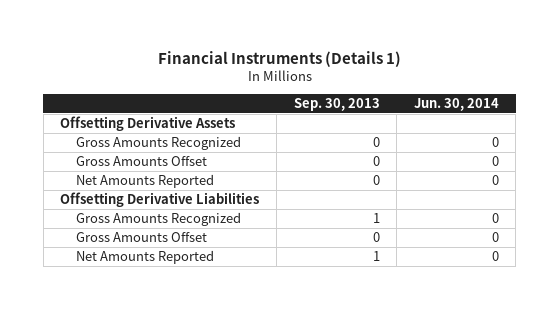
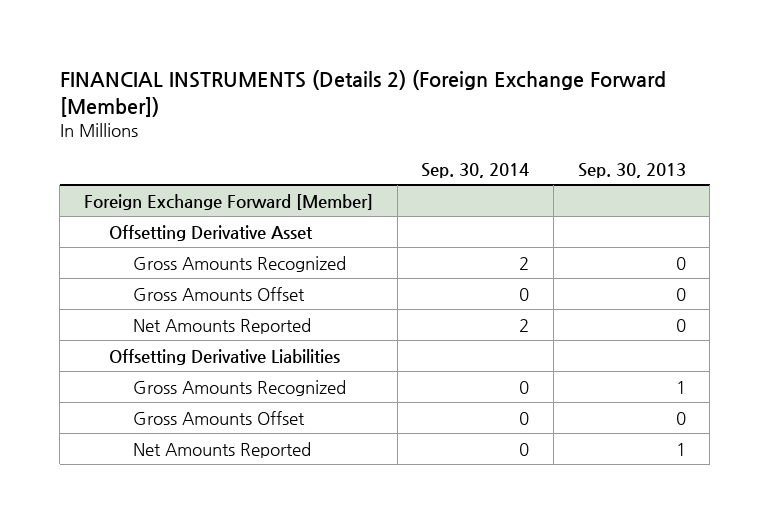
[157,50,401,67] Financial Instruments (Details 1) -> [59,70,666,117] FINANCIAL INSTRUMENTS (Details 2) (Foreign Exchange Forward [Member])
[413,98,499,112] Jun. 30, 2014 -> none
none -> [421,162,530,178] Sep. 30, 2014
none -> [83,193,373,210] Foreign Exchange Forward [Member]
[60,116,236,132] Offsetting Derivative Assets -> [108,224,313,241] Offsetting Derivative Asset

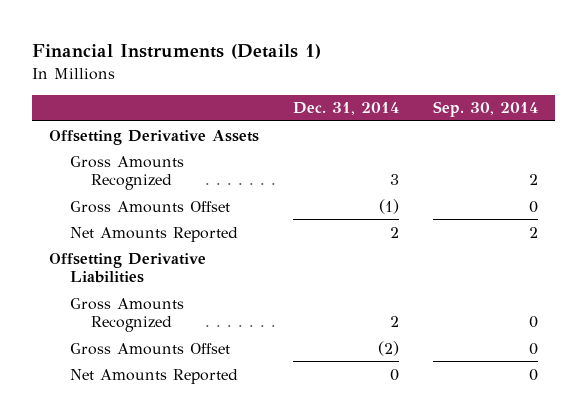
[59,70,666,117] FINANCIAL INSTRUMENTS (Details 2) (Foreign Exchange Forward [Member]) -> [32,44,322,60] Financial Instruments (Details 1)
[577,162,686,178] Sep. 30, 2013 -> none
none -> [293,102,400,116] Dec. 31, 2014
[83,193,373,210] Foreign Exchange Forward [Member] -> none
[108,224,313,241] Offsetting Derivative Asset -> [49,129,260,145] Offsetting Derivative Assets

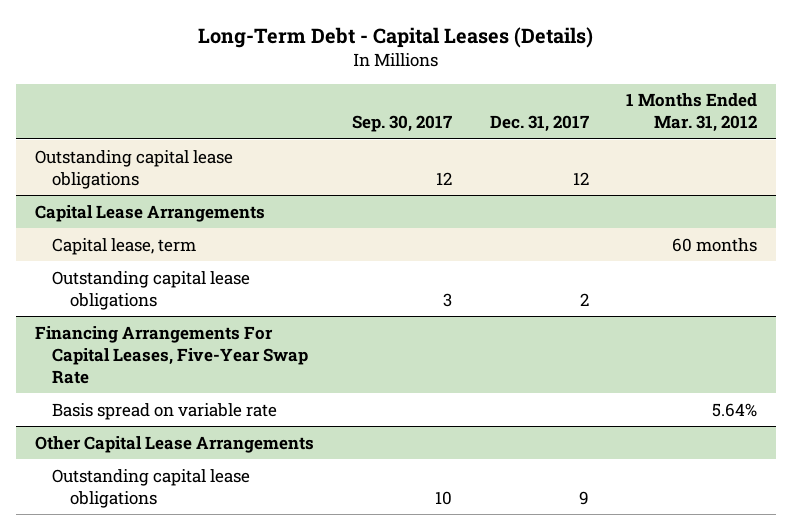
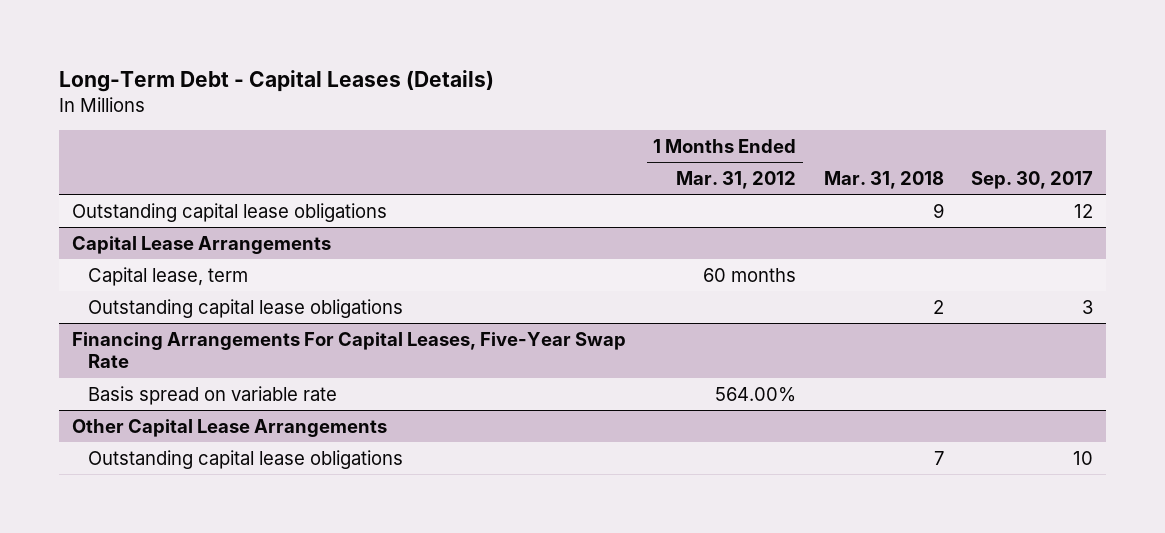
[489,115,589,133] Dec. 31, 2017 -> none
none -> [823,170,944,189] Mar. 31, 2018
[712,402,758,417] 5.64% -> [715,386,797,402] 564.00%

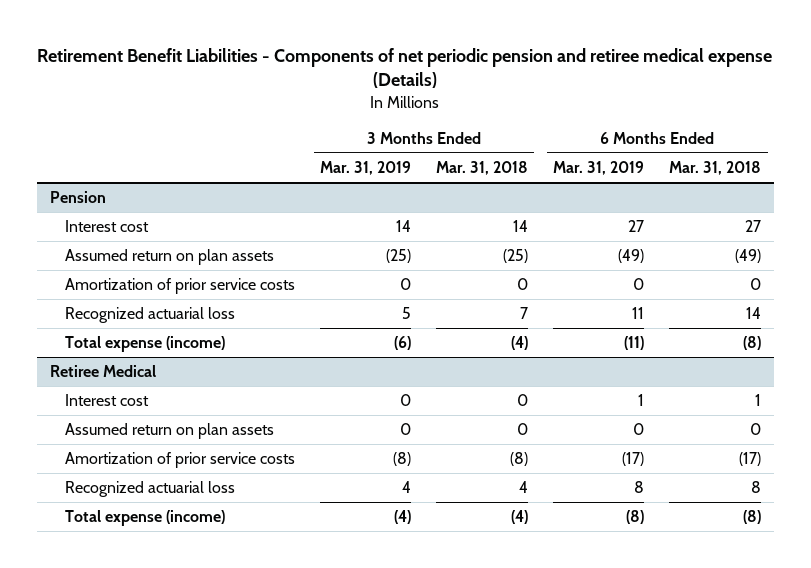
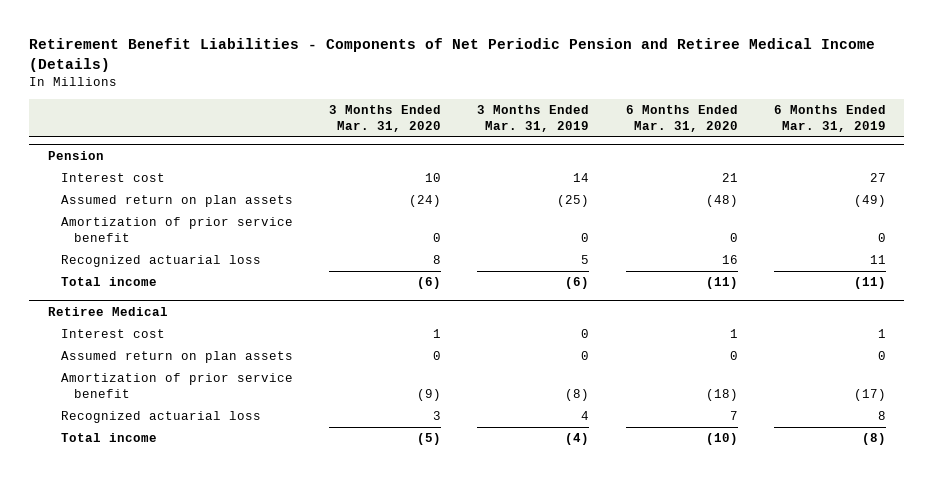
[37,47,773,89] Retirement Benefit Liabilities - Components of net periodic pension and retiree medical expense (Details) -> [29,38,876,72] Retirement Benefit Liabilities - Components of Net Periodic Pension and Retiree Medical Income (Details)
[436,161,529,176] Mar. 31, 2018 -> none
[669,161,762,176] Mar. 31, 2018 -> none
none -> [329,104,442,132] 3 Months Ended Mar. 31, 2020
none -> [625,104,738,132] 6 Months Ended Mar. 31, 2020
[64,278,295,295] Amortization of prior service costs -> [60,217,293,242] Amortization of prior service benefit
[64,336,225,353] Total expense (income) -> [60,277,157,287] Total income
[64,452,295,469] Amortization of prior service costs -> [60,373,293,398] Amortization of prior service benefit
[64,510,225,527] Total expense (income) -> [60,433,157,443] Total income

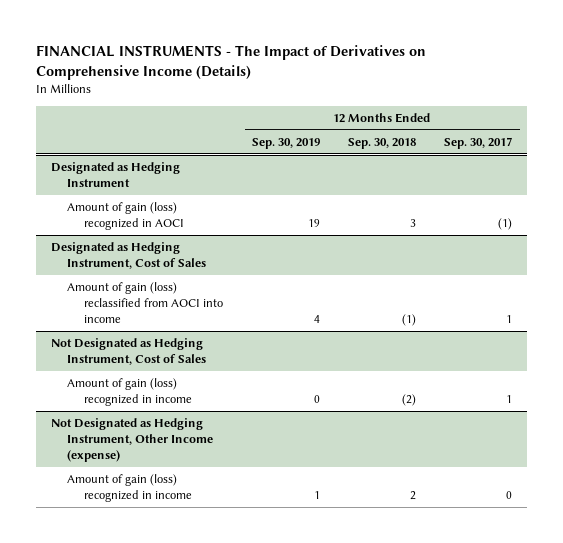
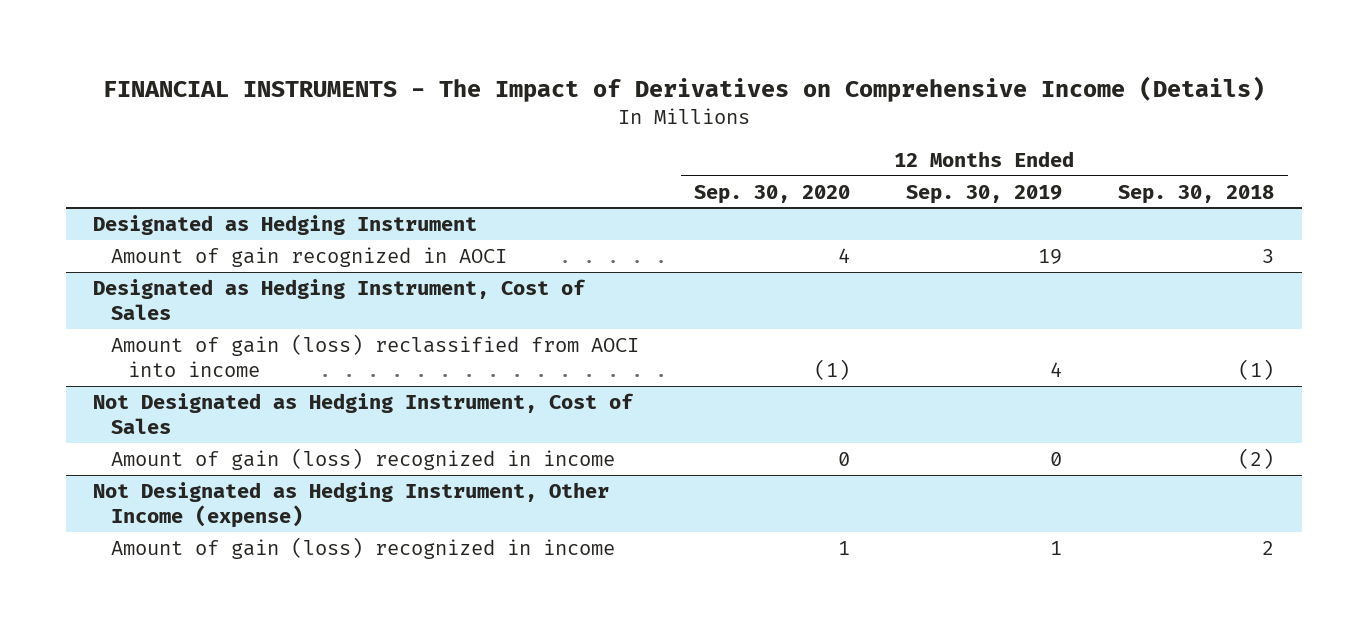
[444,136,513,149] Sep. 30, 2017 -> none
none -> [694,184,851,204] Sep. 30, 2020
[67,202,185,230] Amount of gain (loss) recognized in AOCI -> [110,246,507,267] Amount of gain recognized in AOCI

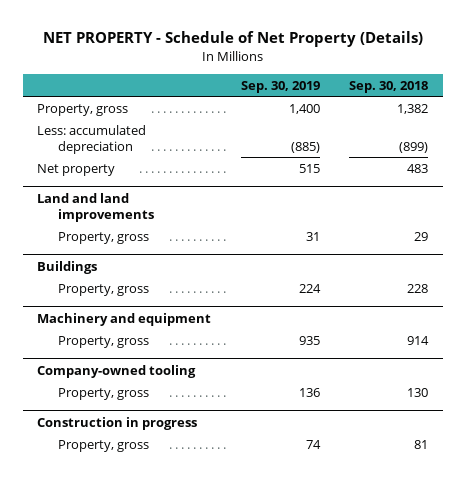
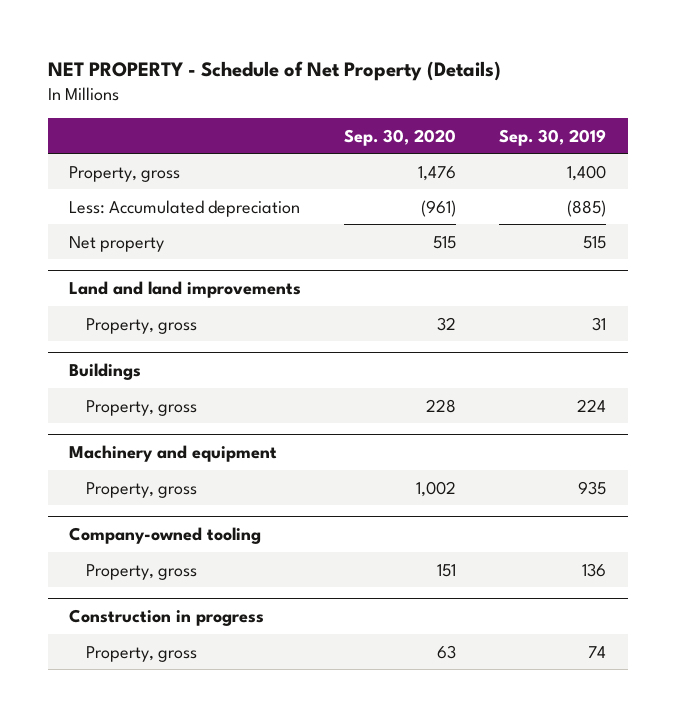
[348,80,428,93] Sep. 30, 2018 -> none
none -> [344,128,457,146] Sep. 30, 2020
[37,124,147,154] Less: accumulated depreciation -> [69,199,301,217] Less: Accumulated depreciation

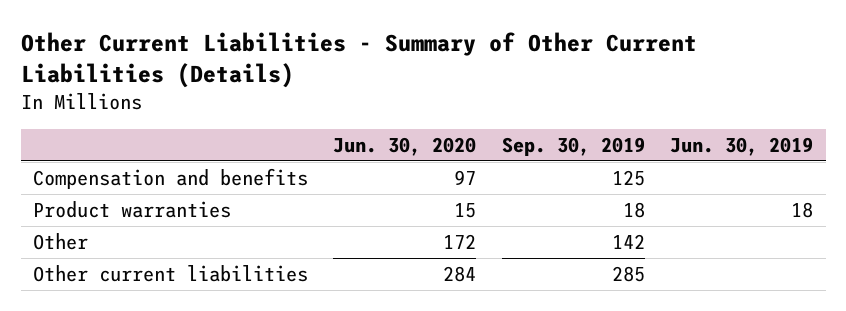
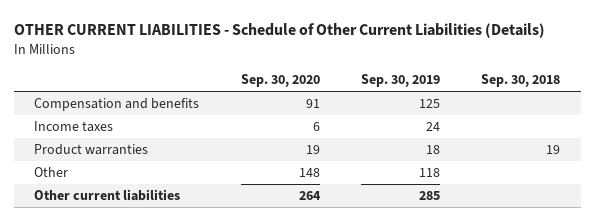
[20,32,697,89] Other Current Liabilities - Summary of Other Current Liabilities (Details) -> [13,23,545,39] OTHER CURRENT LIABILITIES - Schedule of Other Current Liabilities (Details)
[333,136,477,156] Jun. 30, 2020 -> none
[669,136,813,156] Jun. 30, 2019 -> none
none -> [240,74,320,88] Sep. 30, 2020
none -> [481,74,561,88] Sep. 30, 2018
none -> [34,120,114,132] Income taxes
[611,234,645,250] 142 -> [419,167,441,177] 118

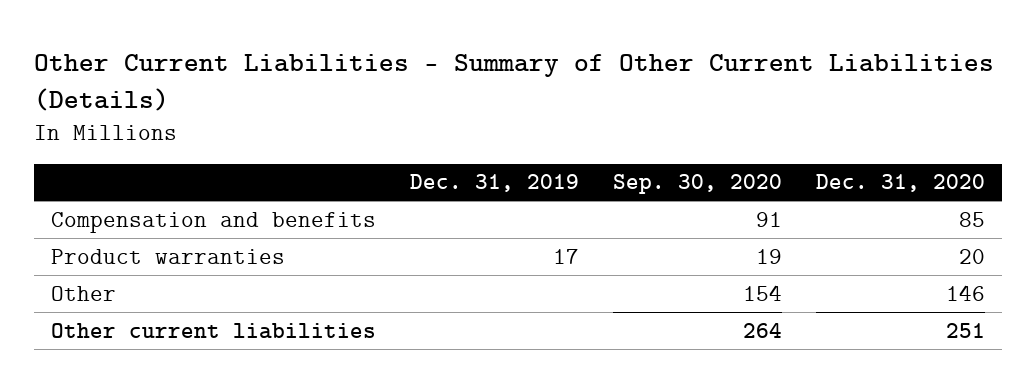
[13,23,545,39] OTHER CURRENT LIABILITIES - Schedule of Other Current Liabilities (Details) -> [34,54,995,111] Other Current Liabilities - Summary of Other Current Liabilities (Details)
[361,74,441,88] Sep. 30, 2019 -> none
[481,74,561,88] Sep. 30, 2018 -> none
none -> [410,174,580,193] Dec. 31, 2019
none -> [816,174,986,193] Dec. 31, 2020
[34,120,114,132] Income taxes -> none
[298,167,320,177] 148 -> [743,284,783,301] 154

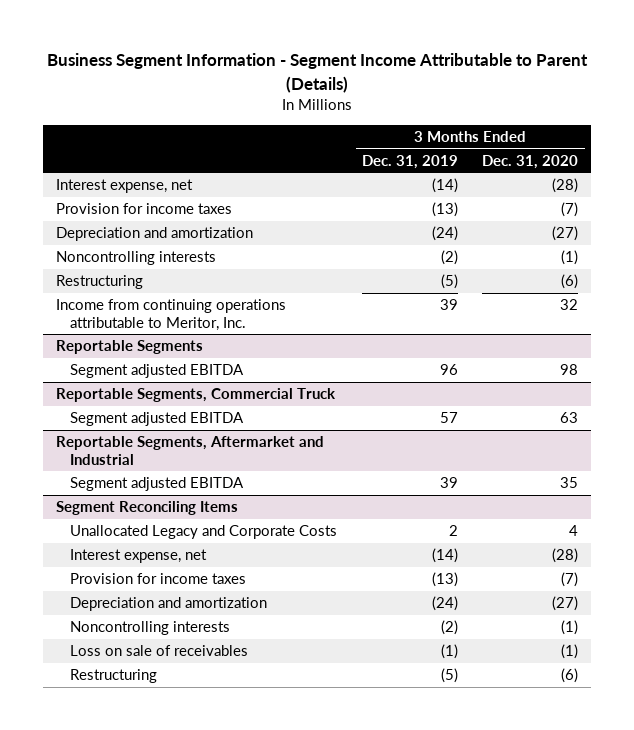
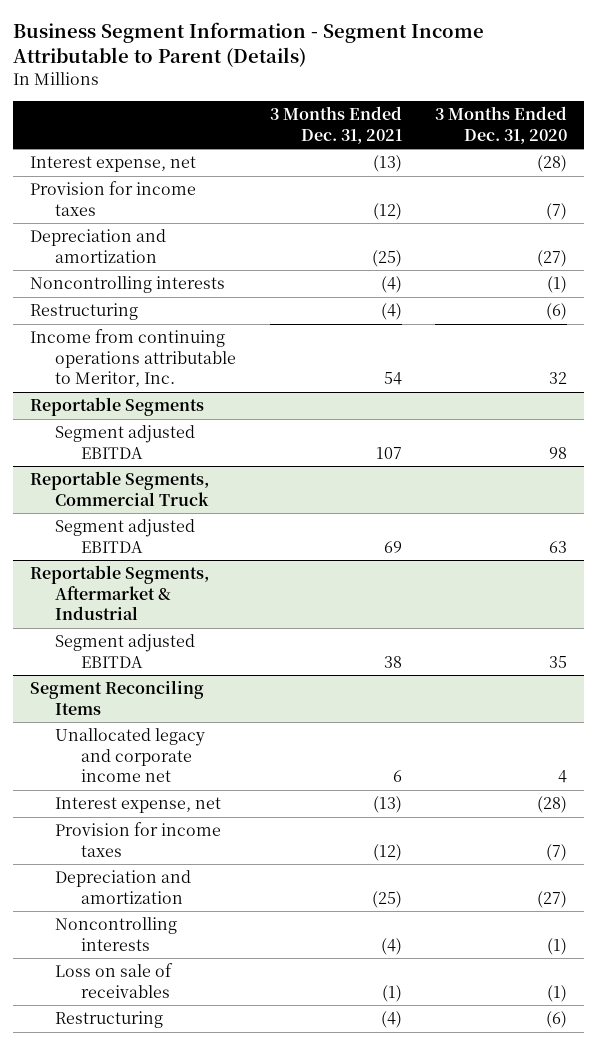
[361,154,458,169] Dec. 31, 2019 -> none
none -> [269,106,402,144] 3 Months Ended Dec. 31, 2021
[55,436,324,465] Reportable Segments, Aftermarket and Industrial -> [29,565,209,621] Reportable Segments, Aftermarket & Industrial
[70,525,338,540] Unallocated Legacy and Corporate Costs -> [55,728,206,783] Unallocated legacy and corporate income net

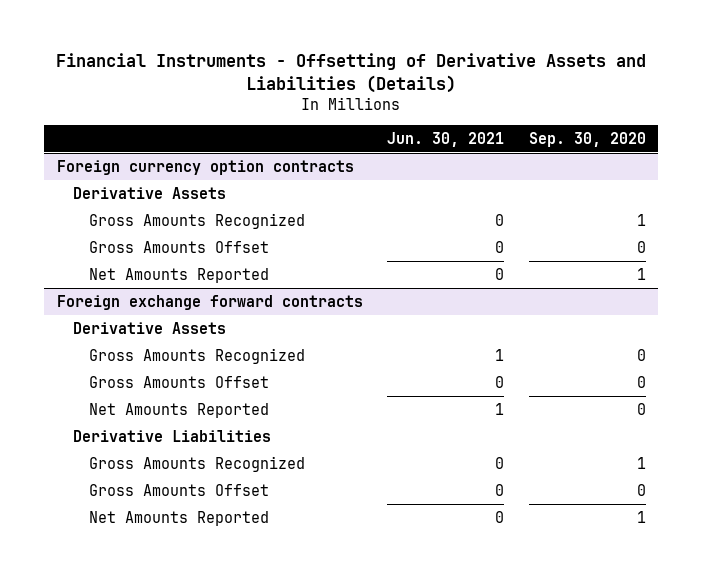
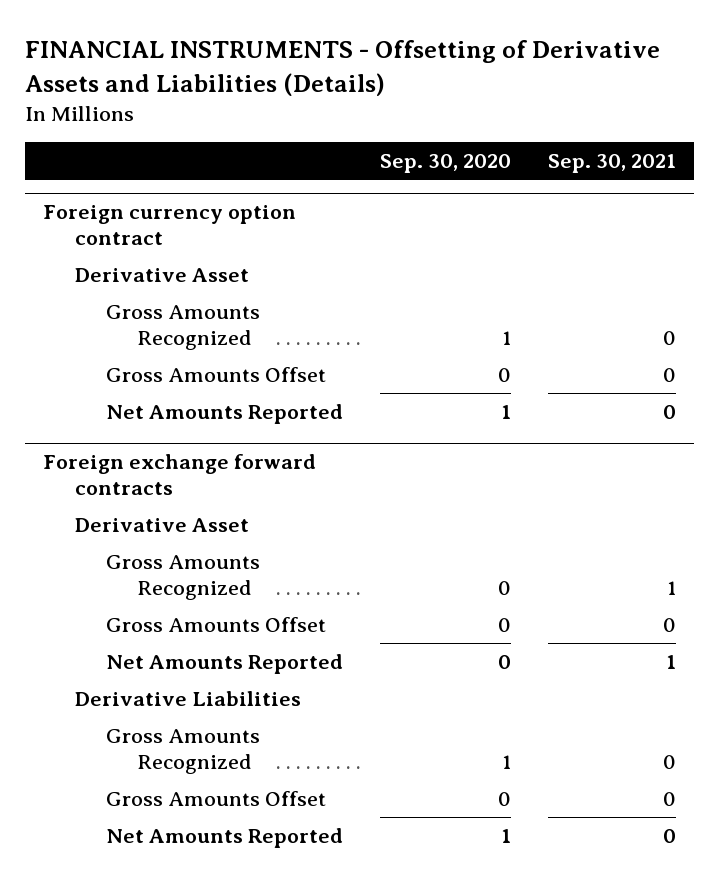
[56,53,647,94] Financial Instruments - Offsetting of Derivative Assets and Liabilities (Details) -> [24,40,660,96] FINANCIAL INSTRUMENTS - Offsetting of Derivative Assets and Liabilities (Details)
[387,132,505,148] Jun. 30, 2021 -> none
none -> [547,154,676,174] Sep. 30, 2021
[56,159,354,175] Foreign currency option contracts -> [43,205,297,246] Foreign currency option contract
[72,186,226,199] Derivative Assets -> [74,267,249,282] Derivative Asset
[72,321,226,334] Derivative Assets -> [74,517,249,532] Derivative Asset

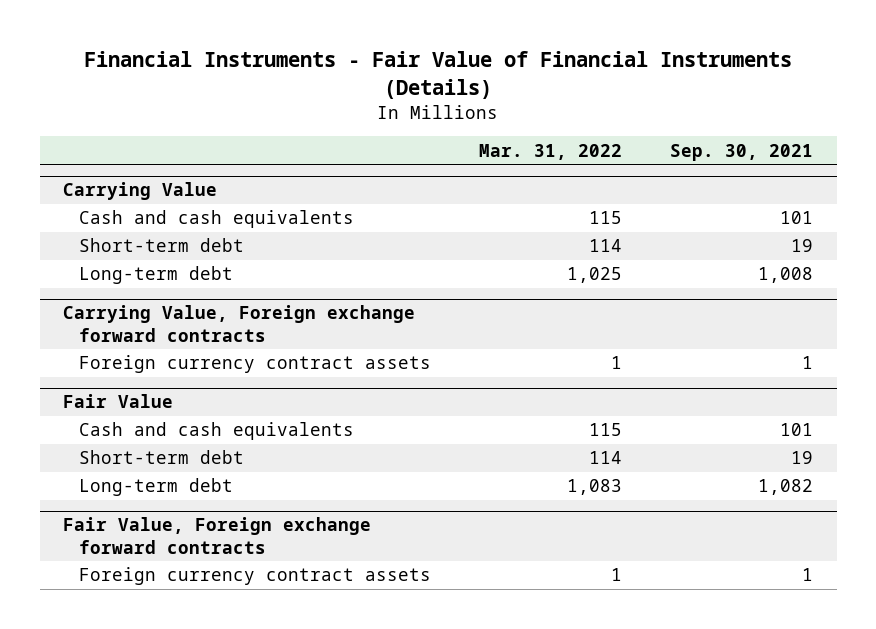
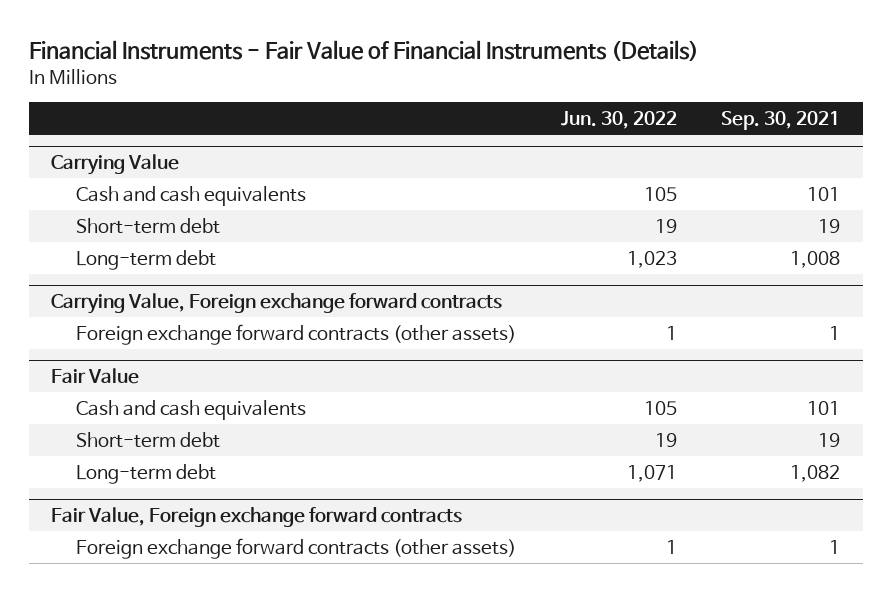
[479,143,623,160] Mar. 31, 2022 -> none
none -> [560,110,677,129] Jun. 30, 2022
[79,355,432,374] Foreign currency contract assets -> [76,323,517,345] Foreign exchange forward contracts (other assets)
[79,567,432,586] Foreign currency contract assets -> [76,537,517,559] Foreign exchange forward contracts (other assets)

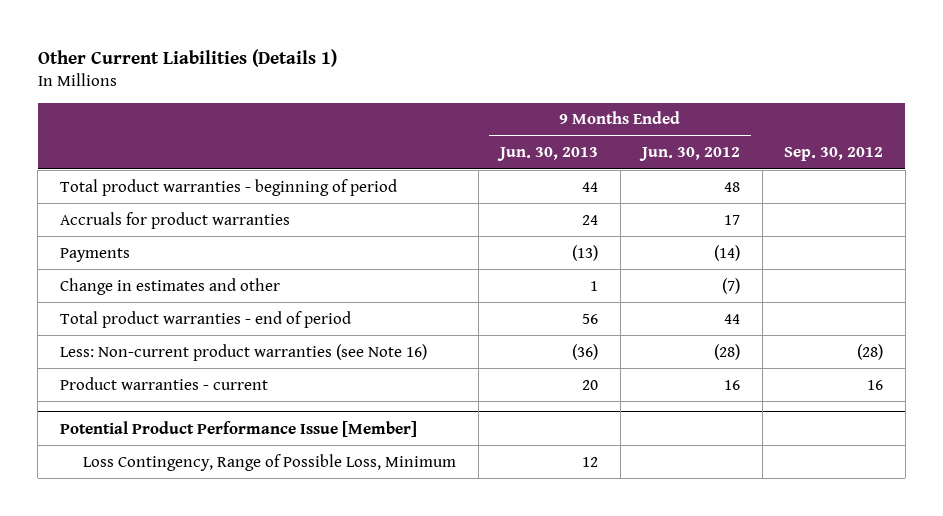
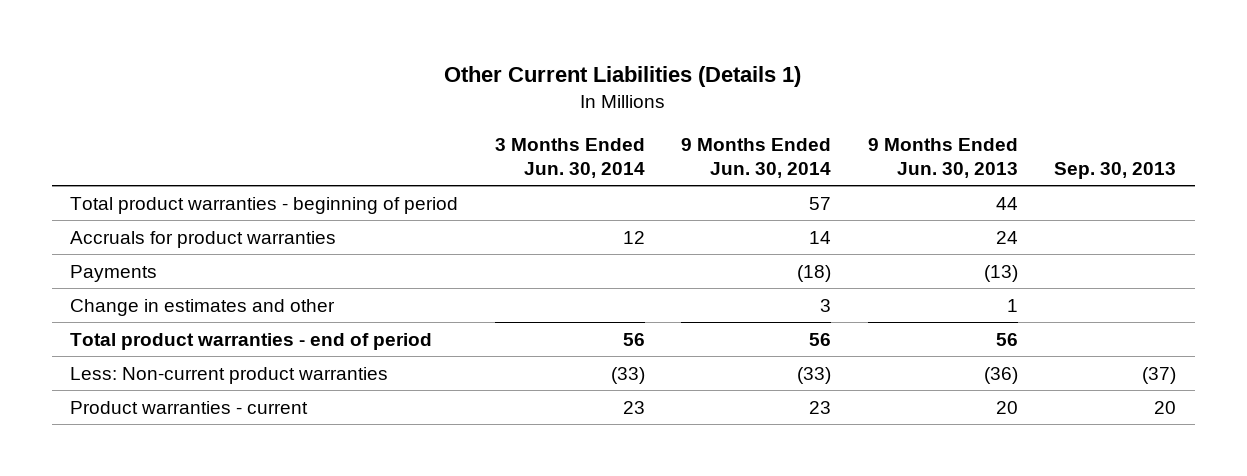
[639,147,741,162] Jun. 30, 2012 -> none
[784,147,884,162] Sep. 30, 2012 -> none
none -> [494,137,645,178] 3 Months Ended Jun. 30, 2014
none -> [681,137,832,178] 9 Months Ended Jun. 30, 2014
none -> [1054,161,1177,179] Sep. 30, 2013
[59,343,427,361] Less: Non-current product warranties (see Note 16) -> [70,366,389,384] Less: Non-current product warranties
[59,420,417,437] Potential Product Performance Issue [Member] -> none
[83,453,457,471] Loss Contingency, Range of Possible Loss, Minimum -> none

